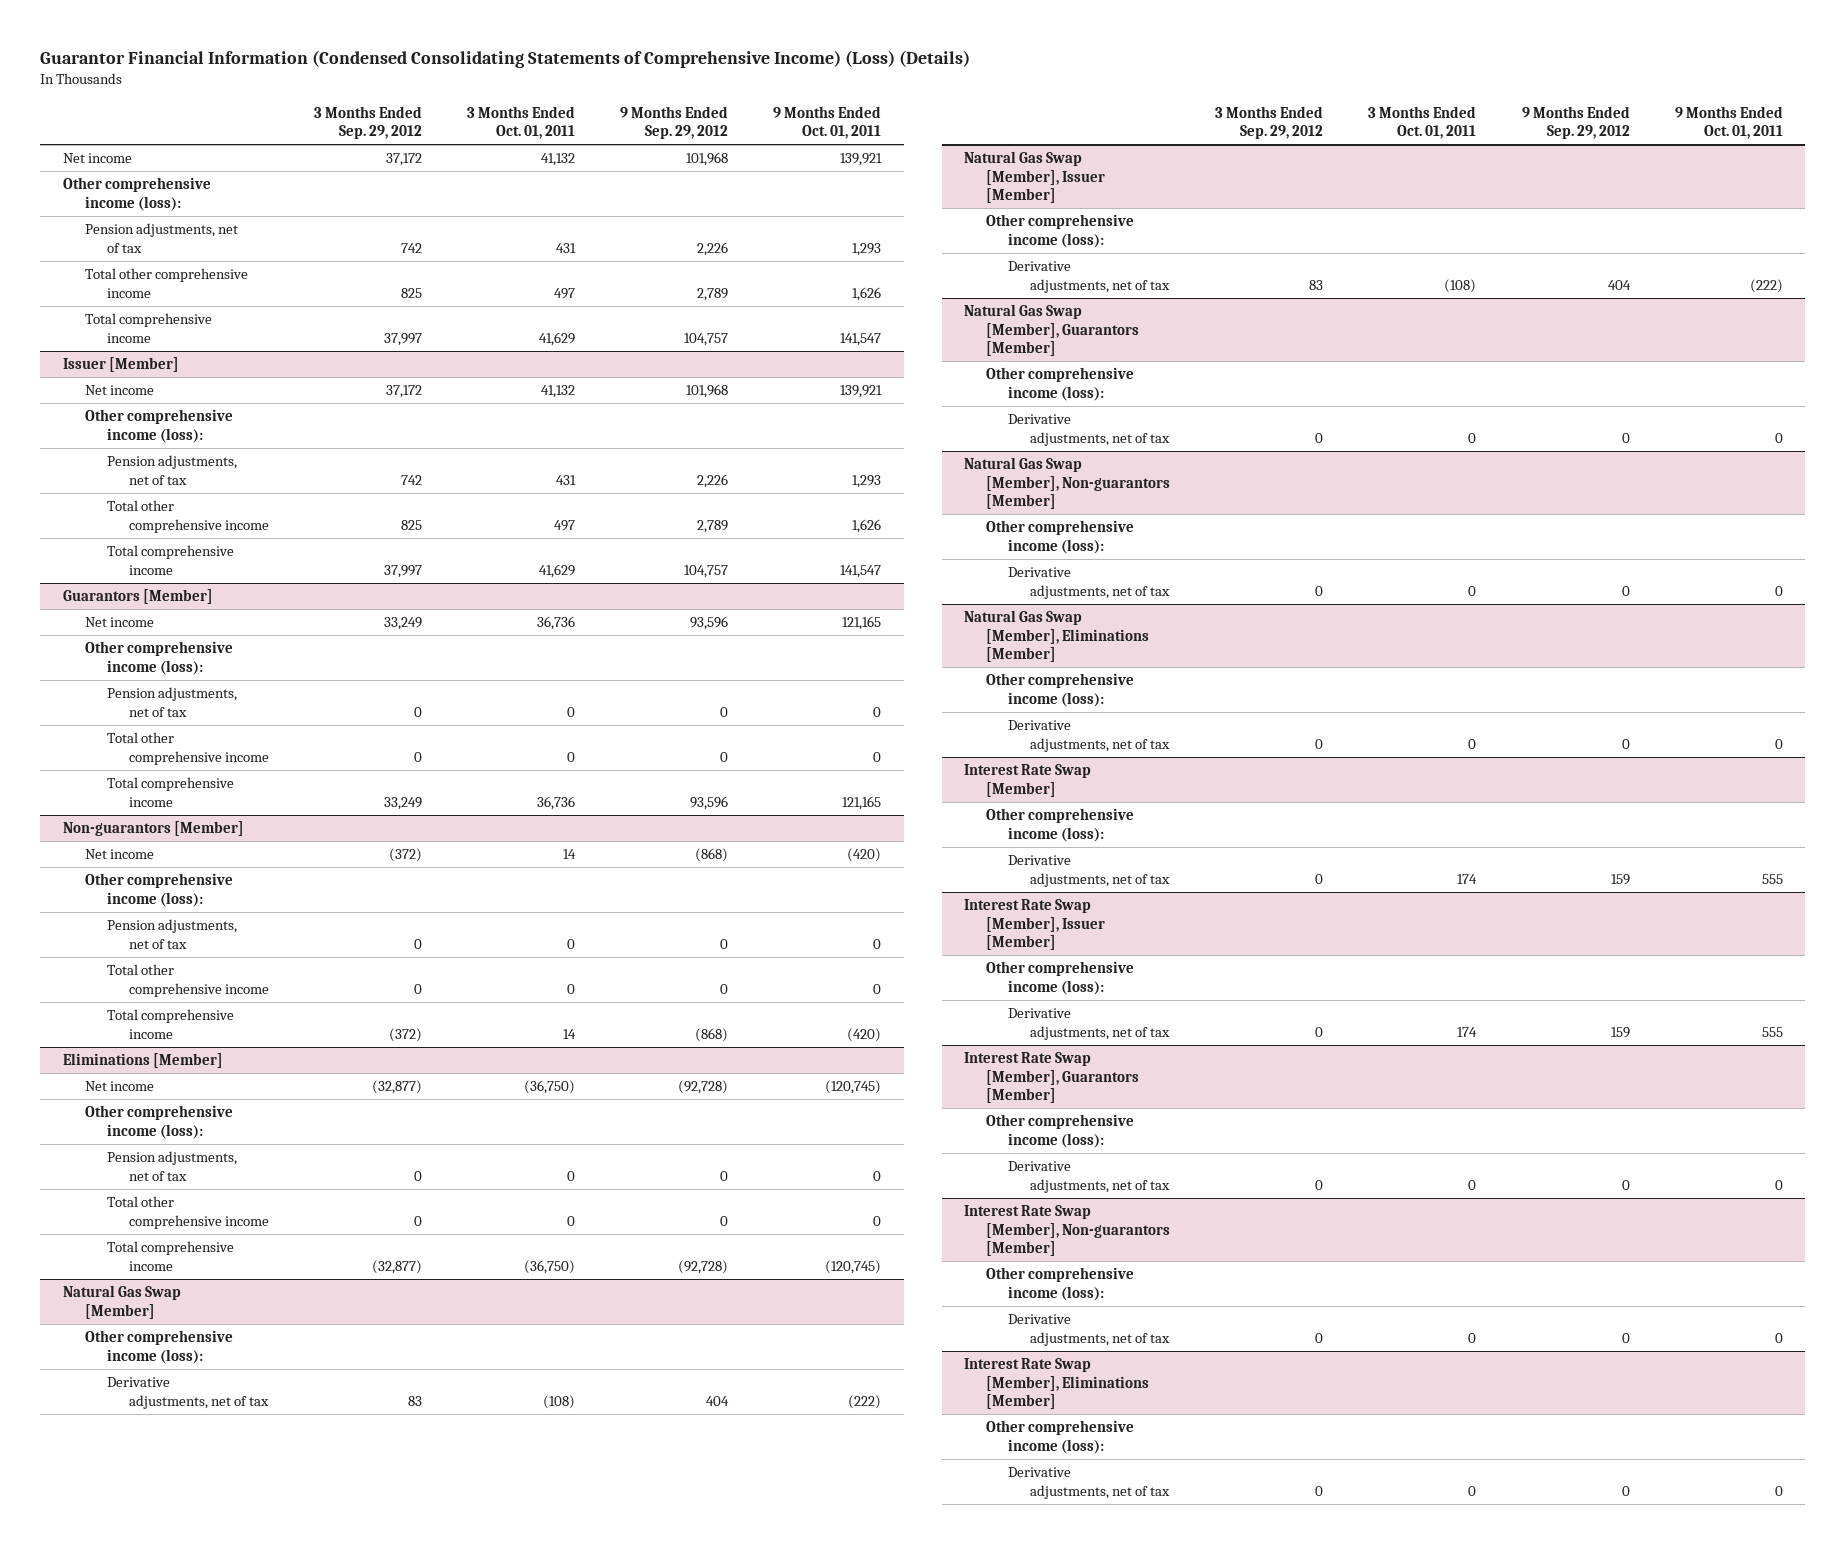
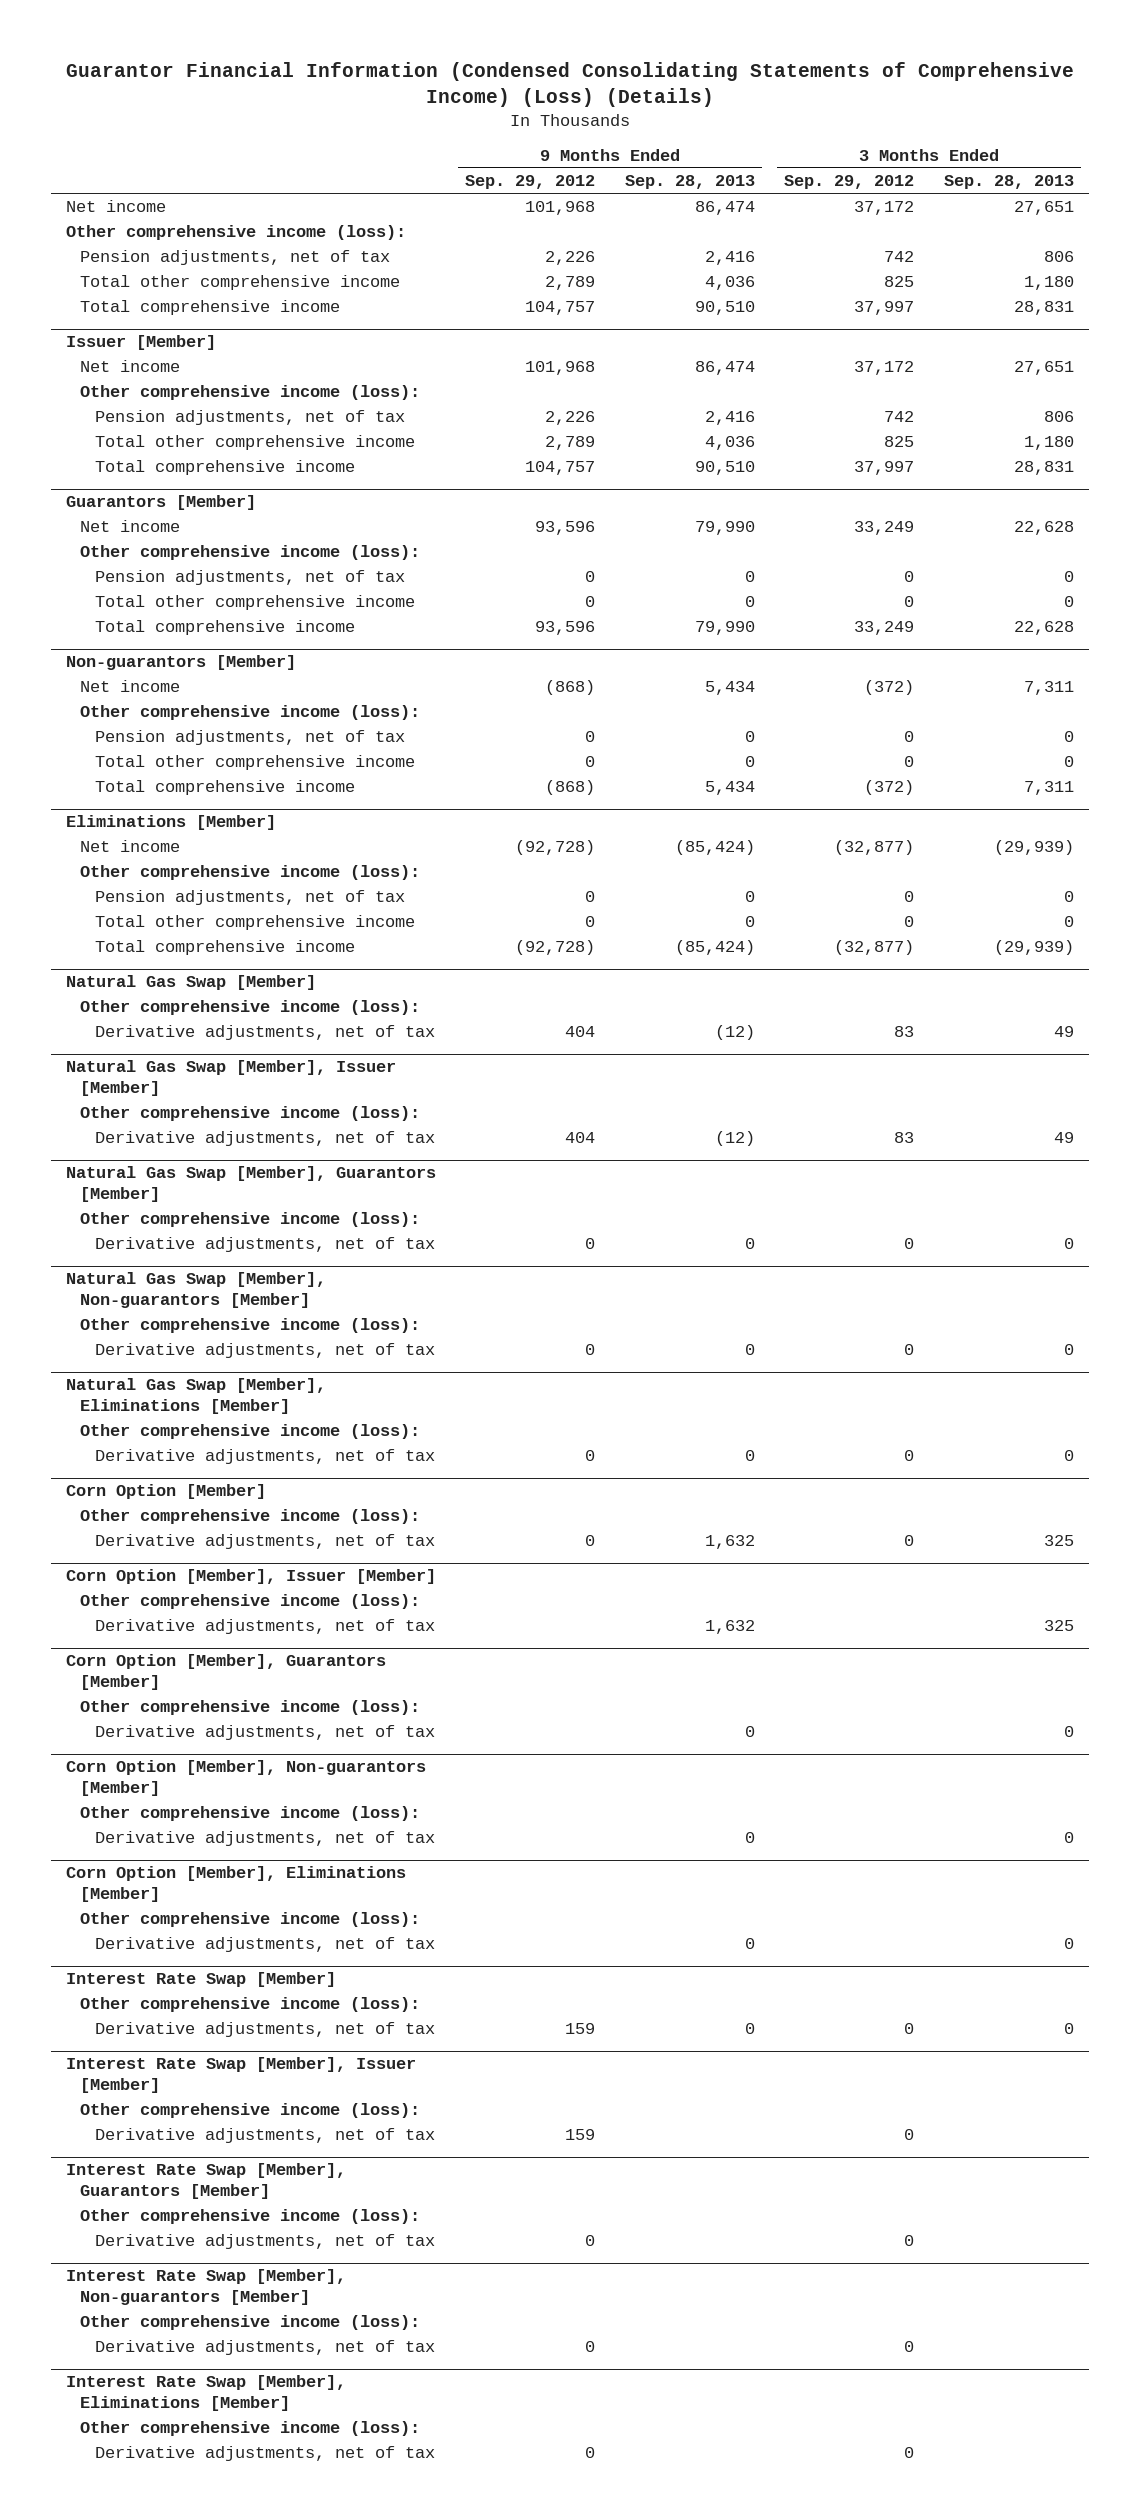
[467,105,576,140] 3 Months Ended Oct. 01, 2011 -> none
[773,105,882,140] 9 Months Ended Oct. 01, 2011 -> none
none -> [624,175,755,190] Sep. 28, 2013
none -> [943,175,1074,190] Sep. 28, 2013
none -> [65,1484,266,1500] Corn Option [Member]
none -> [80,1509,421,1525] Other comprehensive income (loss):
none -> [94,1534,435,1550] Derivative adjustments, net of tax
none -> [65,1569,436,1585] Corn Option [Member], Issuer [Member]
none -> [80,1594,421,1610] Other comprehensive income (loss):
none -> [94,1619,435,1635] Derivative adjustments, net of tax
none -> [65,1654,386,1691] Corn Option [Member], Guarantors [Member]
none -> [80,1700,421,1716] Other comprehensive income (loss):
none -> [94,1725,435,1741] Derivative adjustments, net of tax
none -> [65,1760,426,1797] Corn Option [Member], Non-guarantors [Member]
none -> [80,1806,421,1822] Other comprehensive income (loss):
none -> [94,1831,435,1847] Derivative adjustments, net of tax
none -> [65,1866,406,1903] Corn Option [Member], Eliminations [Member]
none -> [80,1912,421,1928] Other comprehensive income (loss):
none -> [94,1937,435,1953] Derivative adjustments, net of tax

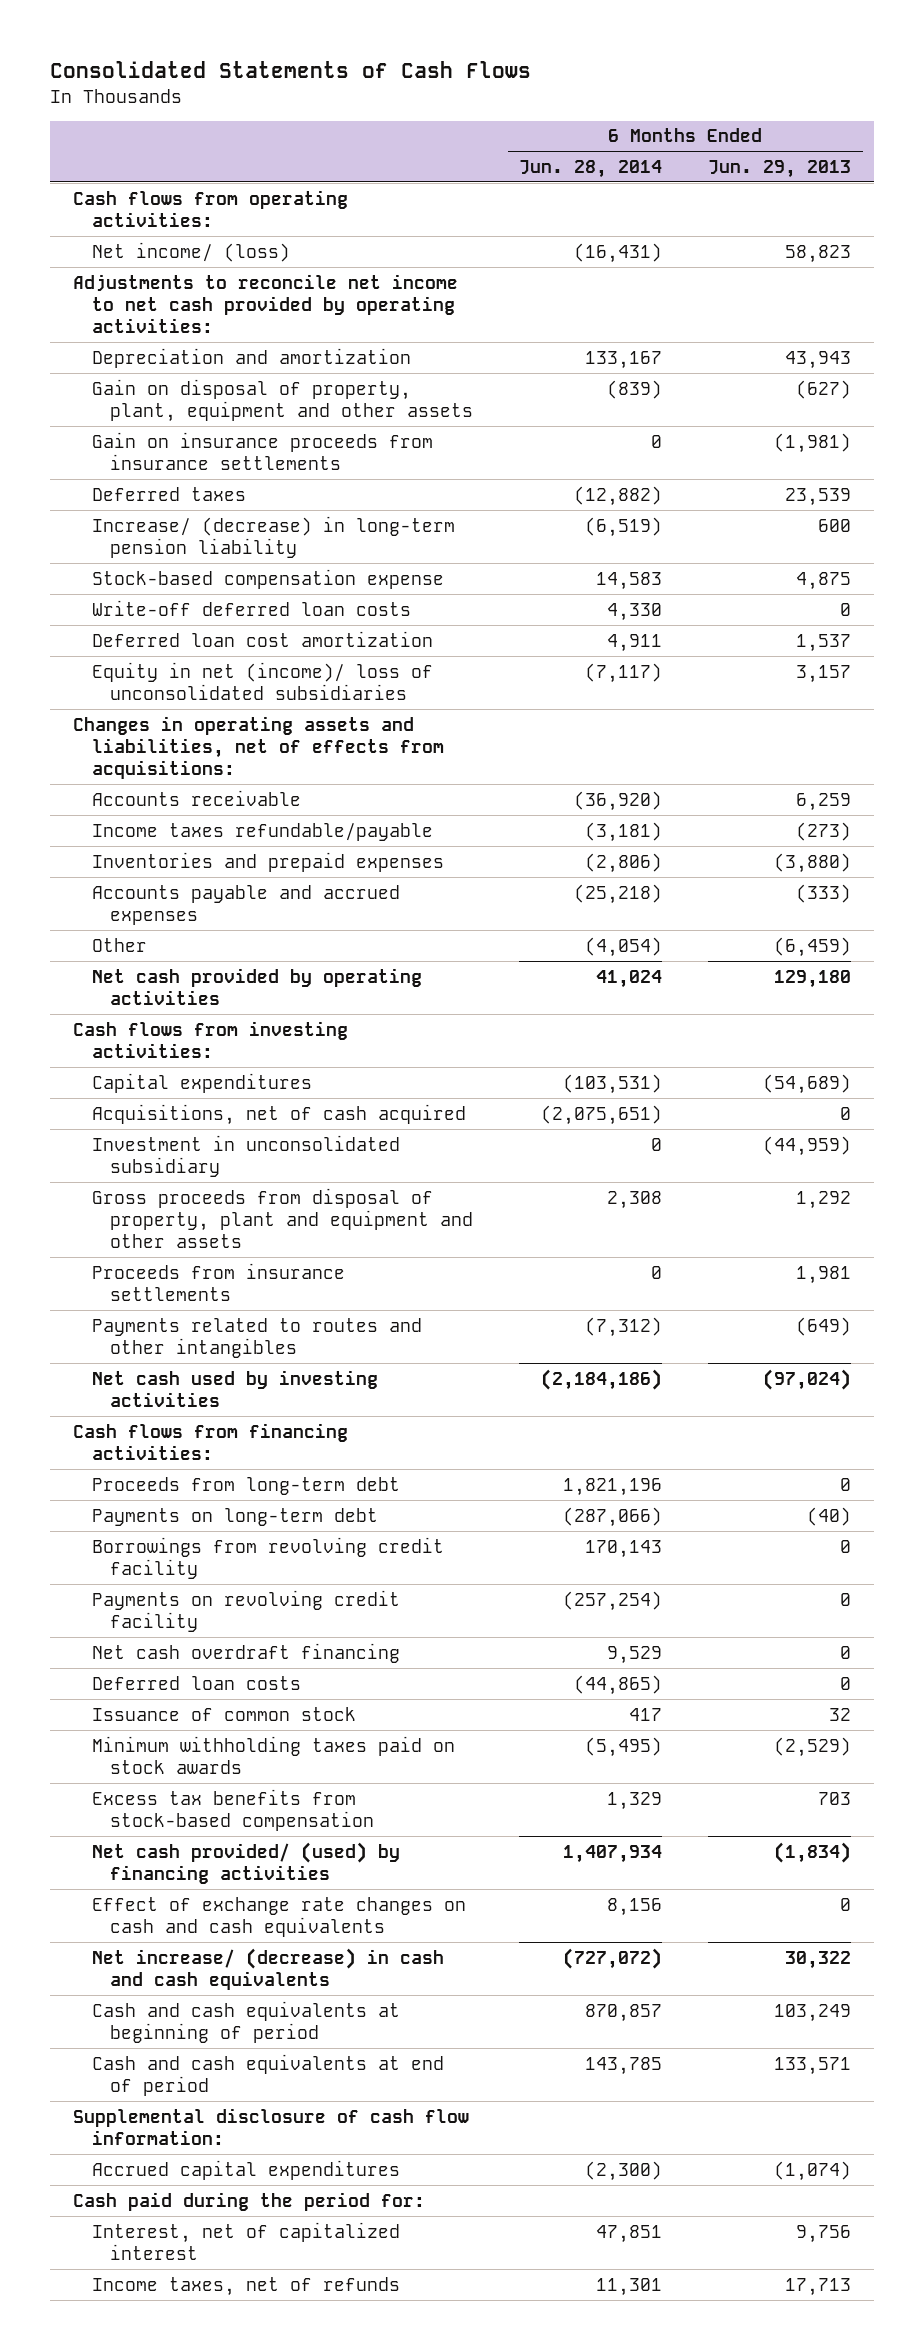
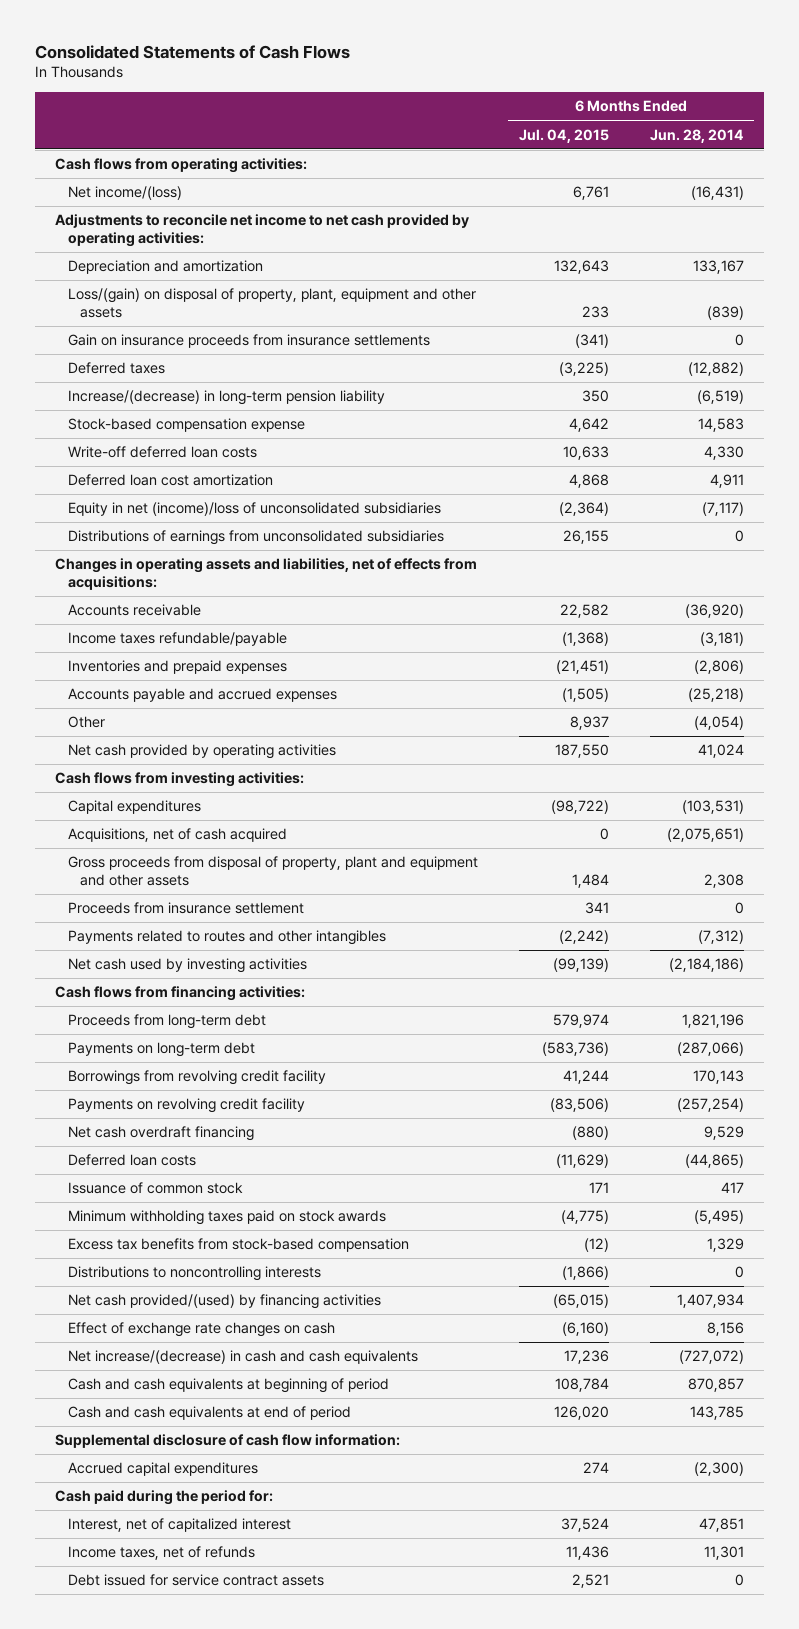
[708,159,852,178] Jun. 29, 2013 -> none
none -> [518,128,609,143] Jul. 04, 2015
[91,241,290,262] Net income/ (loss) -> [67,186,182,201] Net income/(loss)
[91,378,474,422] Gain on disposal of property, plant, equipment and other assets -> [67,288,476,319] Loss/(gain) on disposal of property, plant, equipment and other assets
[91,515,455,558] Increase/ (decrease) in long-term pension liability -> [67,390,385,406] Increase/(decrease) in long-term pension liability
[91,661,433,700] Equity in net (income)/ loss of unconsolidated subsidiaries -> [67,502,441,517] Equity in net (income)/loss of unconsolidated subsidiaries
none -> [67,530,444,546] Distributions of earnings from unconsolidated subsidiaries
[91,1134,400,1177] Investment in unconsolidated subsidiary -> none
[91,1262,345,1301] Proceeds from insurance settlements -> [67,902,304,915] Proceeds from insurance settlement
none -> [67,1266,321,1282] Distributions to noncontrolling interests
[91,1841,400,1884] Net cash provided/ (used) by financing activities -> [67,1294,381,1310] Net cash provided/(used) by financing activities
[91,1896,466,1937] Effect of exchange rate changes on cash and cash equivalents -> [67,1322,335,1338] Effect of exchange rate changes on cash
[91,1947,444,1990] Net increase/ (decrease) in cash and cash equivalents -> [67,1350,418,1365] Net increase/(decrease) in cash and cash equivalents
none -> [67,1574,324,1587] Debt issued for service contract assets

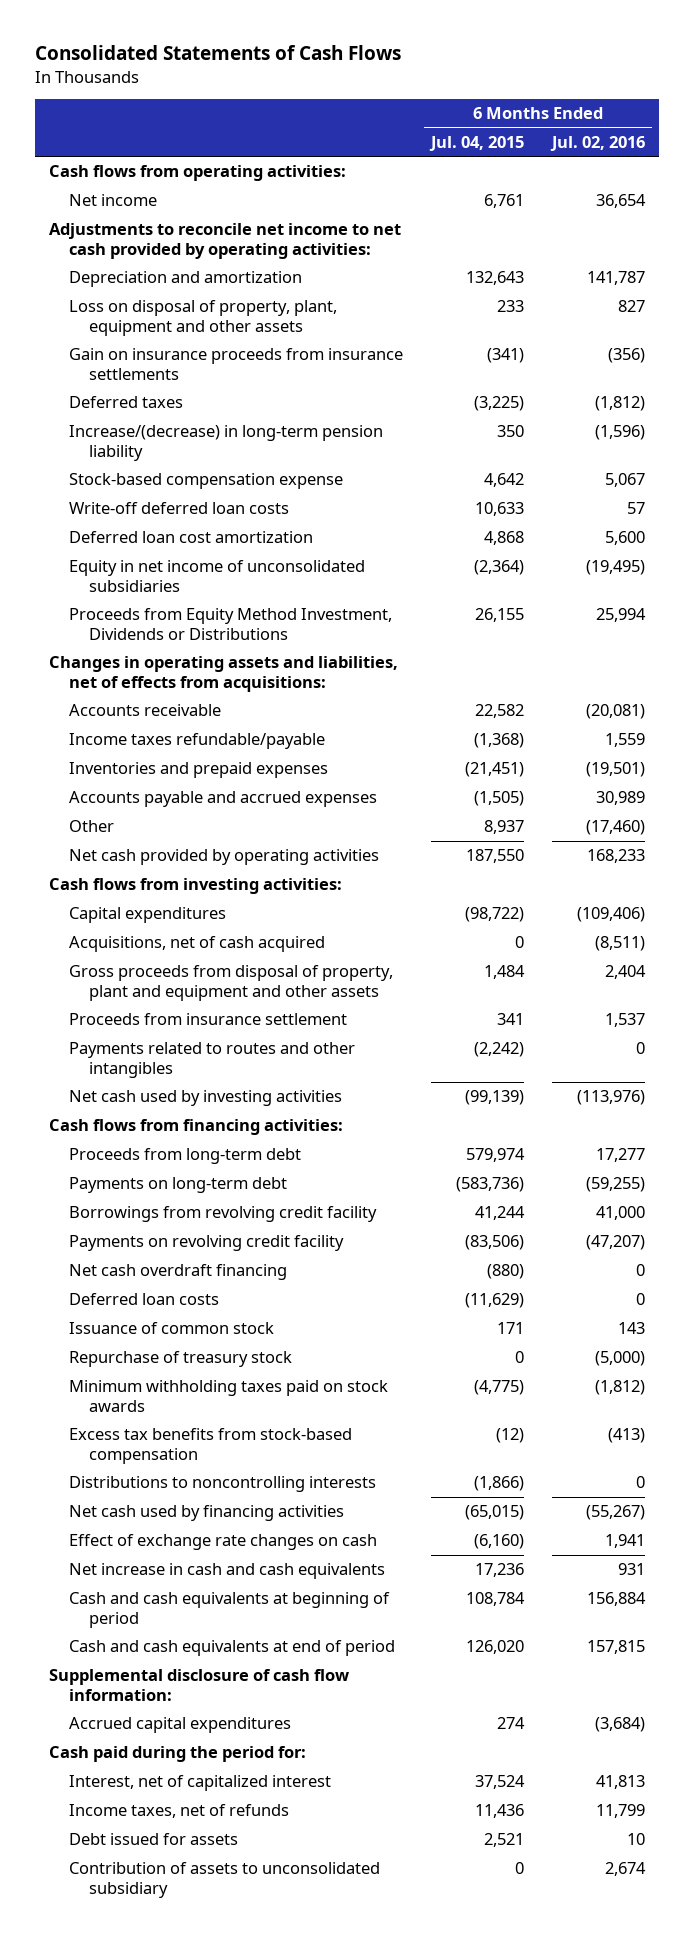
[649,128,744,143] Jun. 28, 2014 -> none
none -> [549,135,645,151] Jul. 02, 2016
[67,186,182,201] Net income/(loss) -> [68,194,157,207] Net income
[67,288,476,319] Loss/(gain) on disposal of property, plant, equipment and other assets -> [68,300,337,336] Loss on disposal of property, plant, equipment and other assets
[67,502,441,517] Equity in net (income)/loss of unconsolidated subsidiaries -> [68,560,365,592] Equity in net income of unconsolidated subsidiaries
[67,530,444,546] Distributions of earnings from unconsolidated subsidiaries -> [68,608,392,640] Proceeds from Equity Method Investment, Dividends or Distributions
none -> [68,1351,292,1368] Repurchase of treasury stock
[67,1294,381,1310] Net cash provided/(used) by financing activities -> [68,1505,344,1522] Net cash used by financing activities
[67,1350,418,1365] Net increase/(decrease) in cash and cash equivalents -> [68,1563,385,1580] Net increase in cash and cash equivalents
[67,1574,324,1587] Debt issued for service contract assets -> [68,1833,238,1846] Debt issued for assets
none -> [68,1862,380,1898] Contribution of assets to unconsolidated subsidiary

